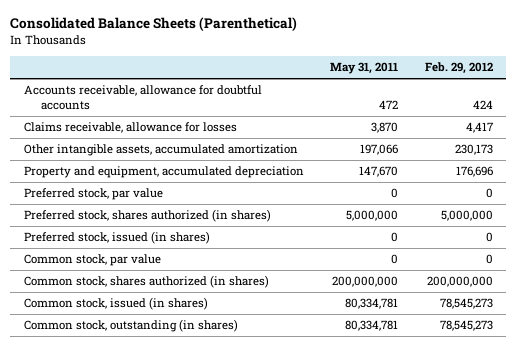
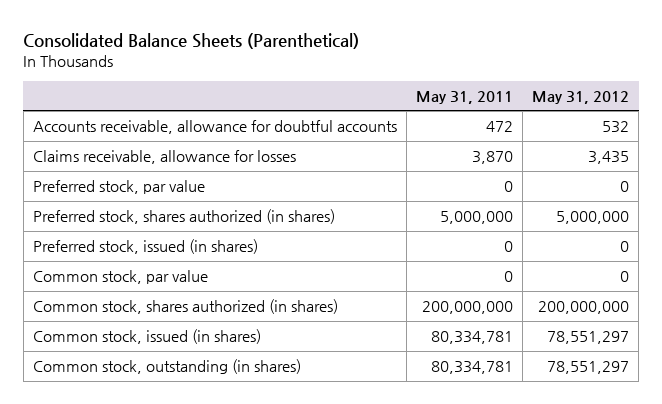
[425,62,494,75] Feb. 29, 2012 -> none
none -> [532,90,630,104] May 31, 2012
[23,144,298,157] Other intangible assets, accumulated amortization -> none
[23,166,304,179] Property and equipment, accumulated depreciation -> none

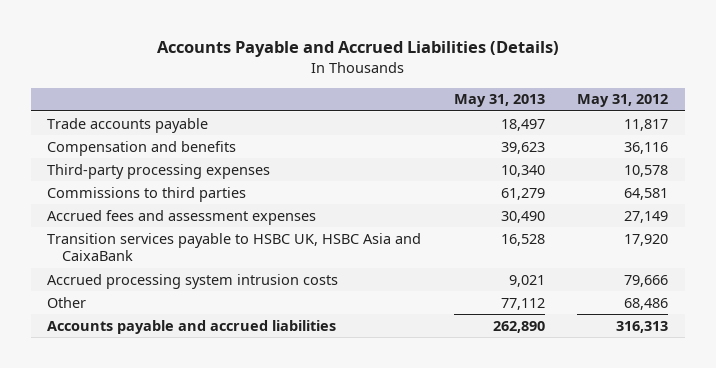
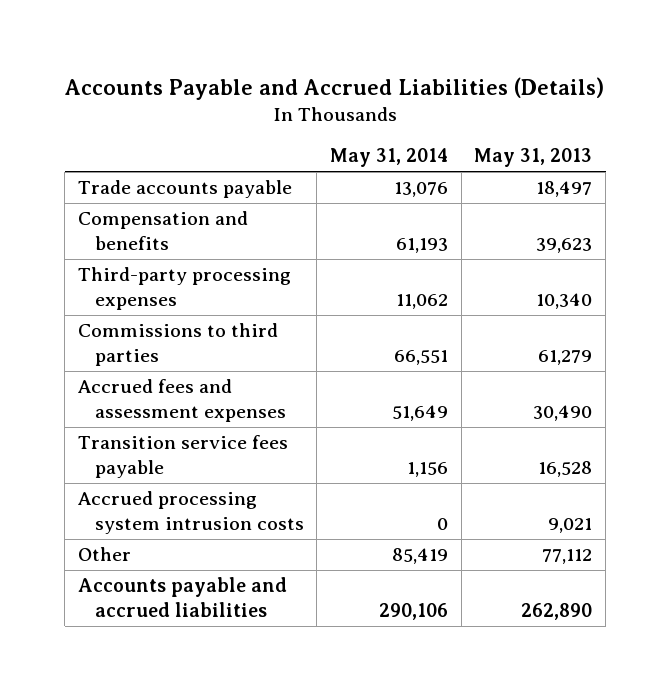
[577,94,669,108] May 31, 2012 -> none
none -> [330,148,449,168] May 31, 2014
[47,232,422,262] Transition services payable to HSBC UK, HSBC Asia and CaixaBank -> [78,435,289,478] Transition service fees payable

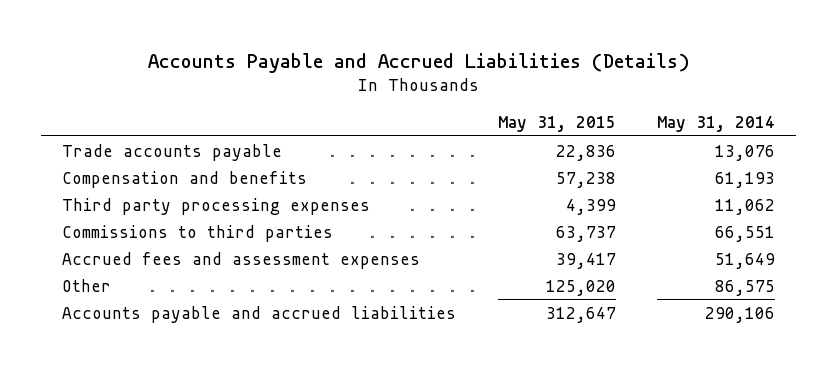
[474,148,593,168] May 31, 2013 -> none
none -> [497,116,616,133] May 31, 2015
[78,267,292,310] Third-party processing expenses -> [62,197,371,215] Third party processing expenses
[78,435,289,478] Transition service fees payable -> none
[78,491,304,534] Accrued processing system intrusion costs -> none
[392,548,449,565] 85,419 -> [715,279,776,296] 86,575

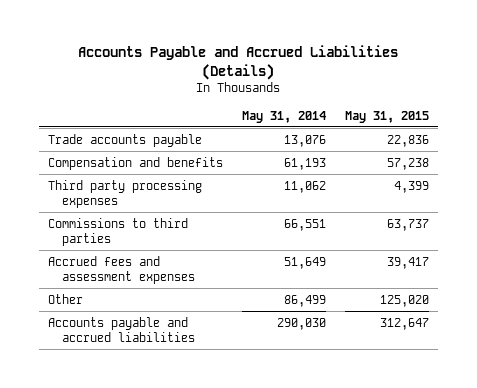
[715,279,776,296] 86,575 -> [283,294,326,307] 86,499
[705,306,776,323] 290,106 -> [276,317,326,330] 290,030

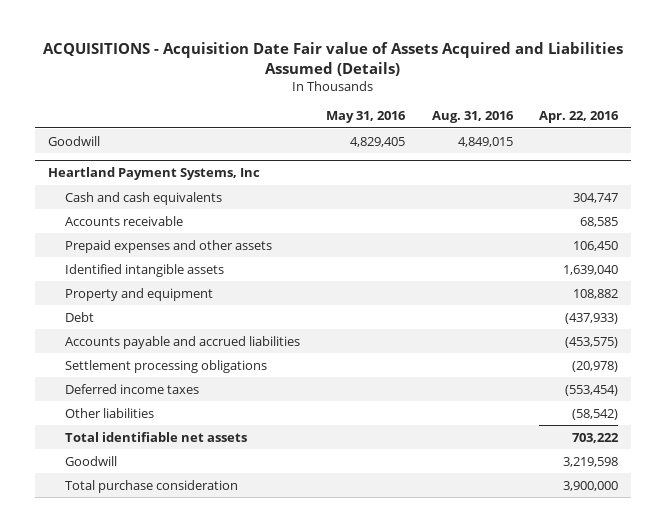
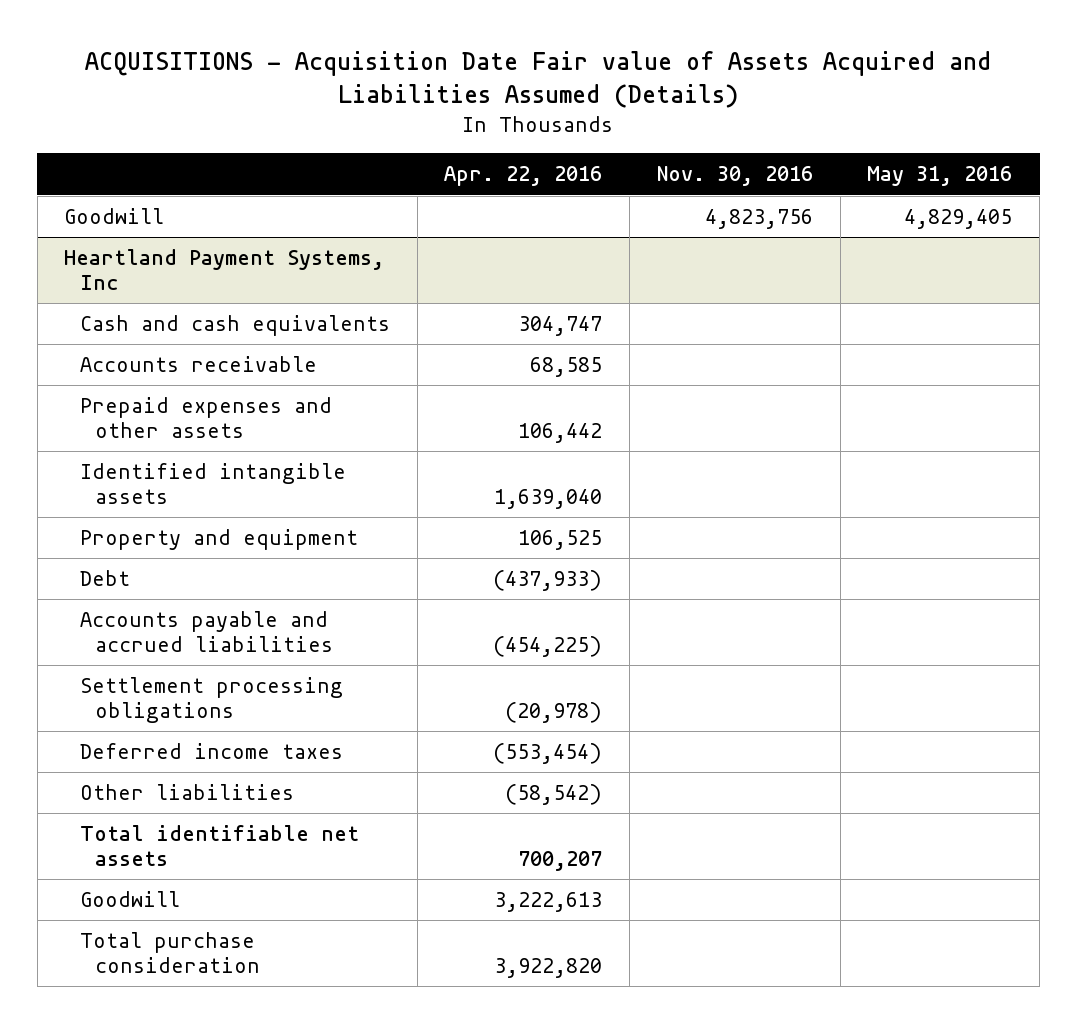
[431,110,514,123] Aug. 31, 2016 -> none
none -> [656,166,813,187] Nov. 30, 2016
[573,240,619,251] 106,450 -> [518,423,603,444] 106,442
[573,288,619,299] 108,882 -> [518,530,603,551] 106,525
[565,336,619,348] (453,575) -> [493,636,603,658] (454,225)
[572,432,620,443] 703,222 -> [518,851,603,872] 700,207
[563,456,619,467] 3,219,598 -> [494,892,603,913] 3,222,613
[563,480,619,491] 3,900,000 -> [494,958,603,979] 3,922,820

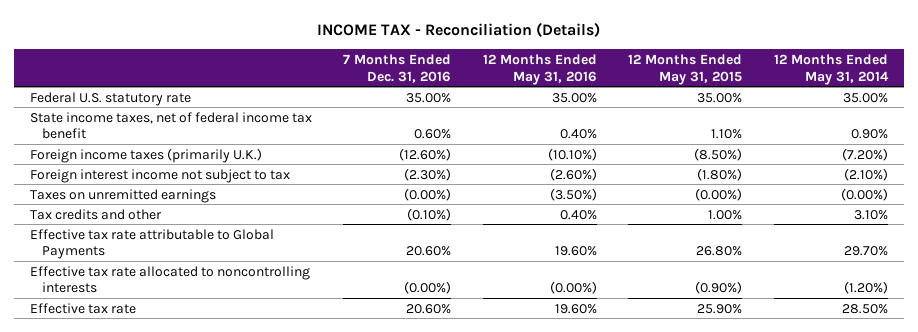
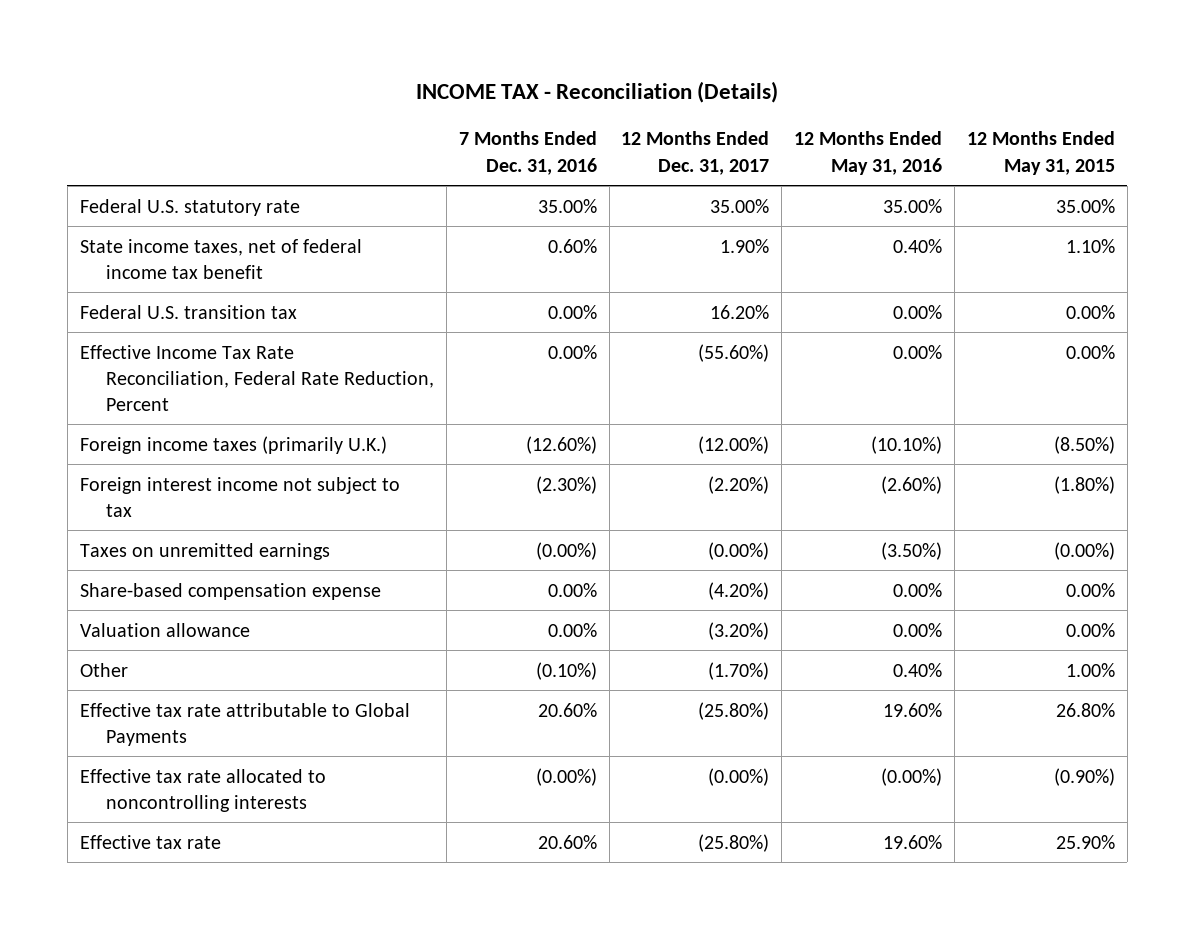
[773,53,889,85] 12 Months Ended May 31, 2014 -> none
none -> [621,131,770,175] 12 Months Ended Dec. 31, 2017
none -> [79,304,297,319] Federal U.S. transition tax
none -> [79,344,435,411] Effective Income Tax Rate Reconciliation, Federal Rate Reduction, Percent
none -> [79,582,381,600] Share-based compensation expense
none -> [79,622,250,637] Valuation allowance
[29,208,162,220] Tax credits and other -> [79,662,128,677] Other

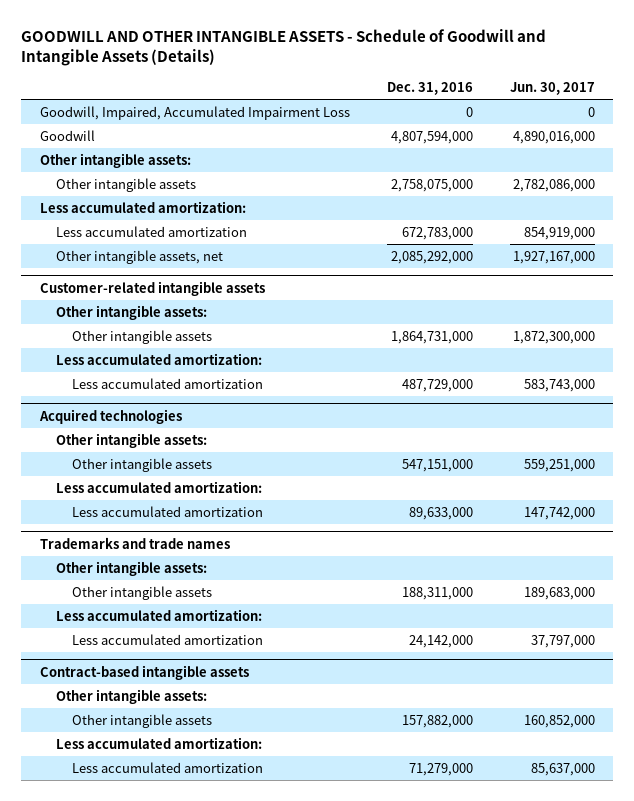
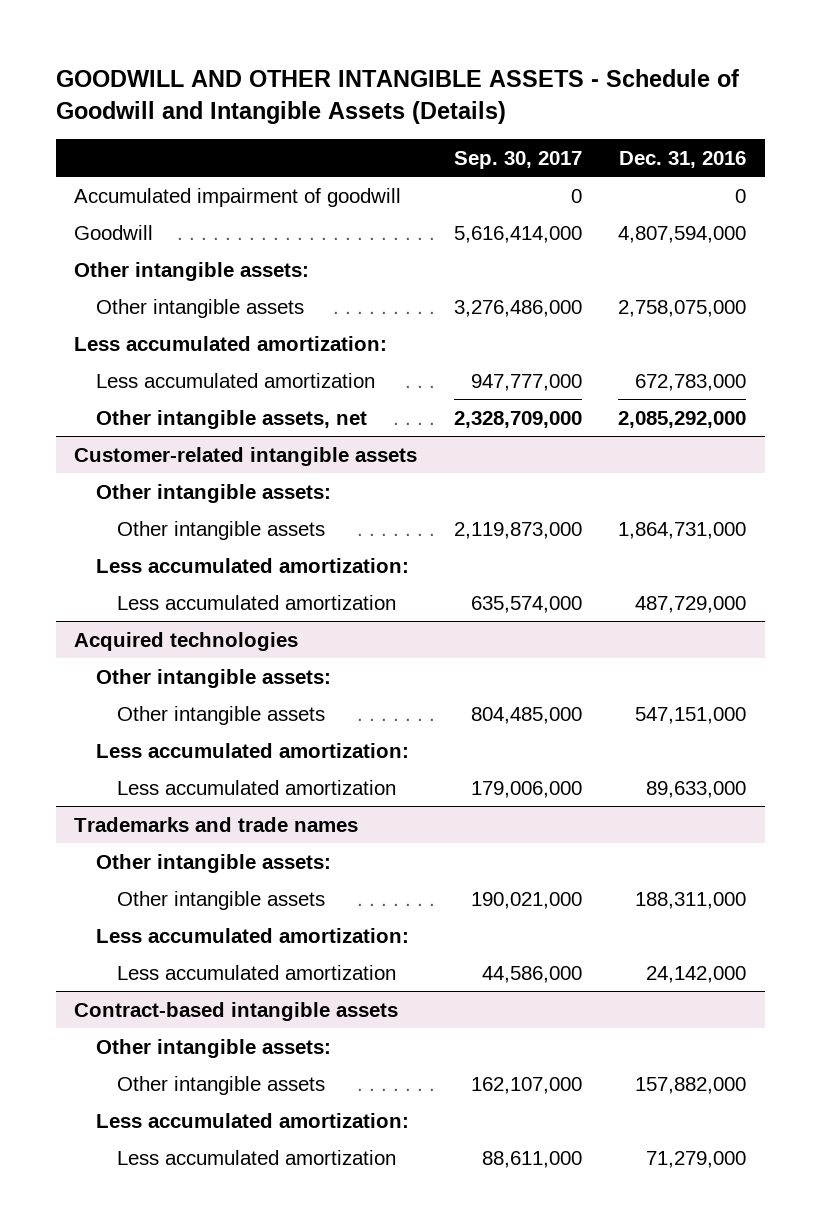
[509,82,595,96] Jun. 30, 2017 -> none
none -> [453,150,582,169] Sep. 30, 2017
[39,105,350,120] Goodwill, Impaired, Accumulated Impairment Loss -> [74,187,402,207] Accumulated impairment of goodwill

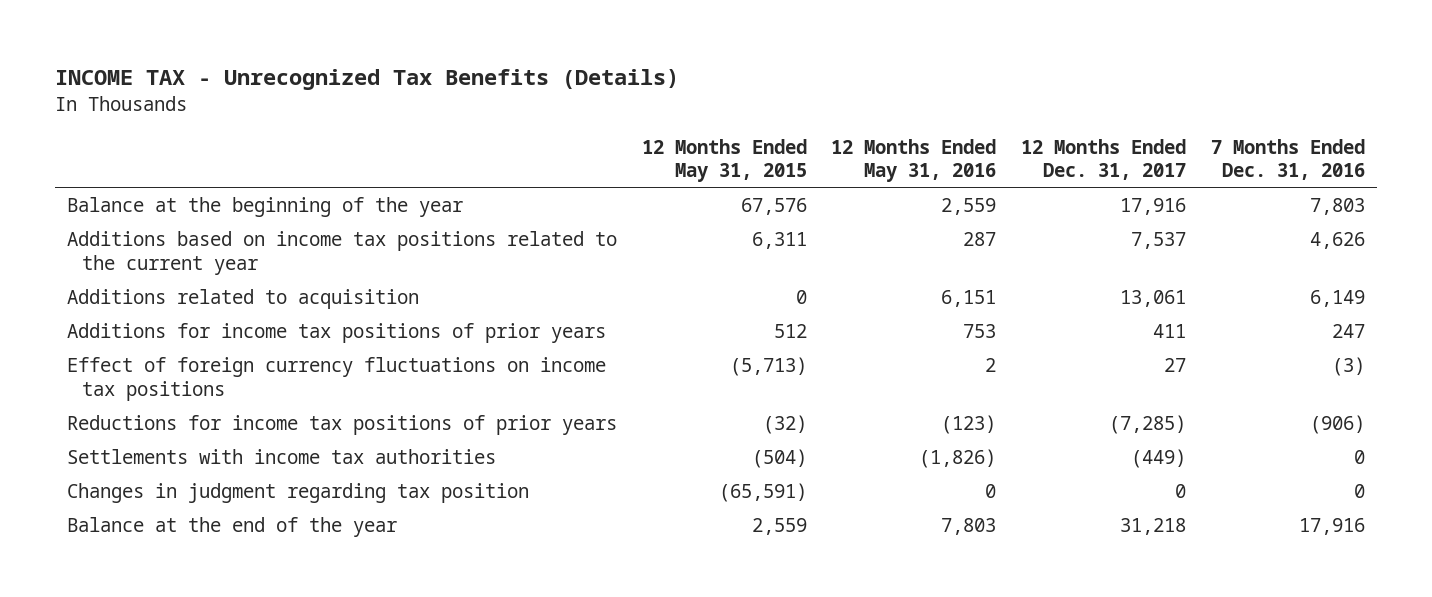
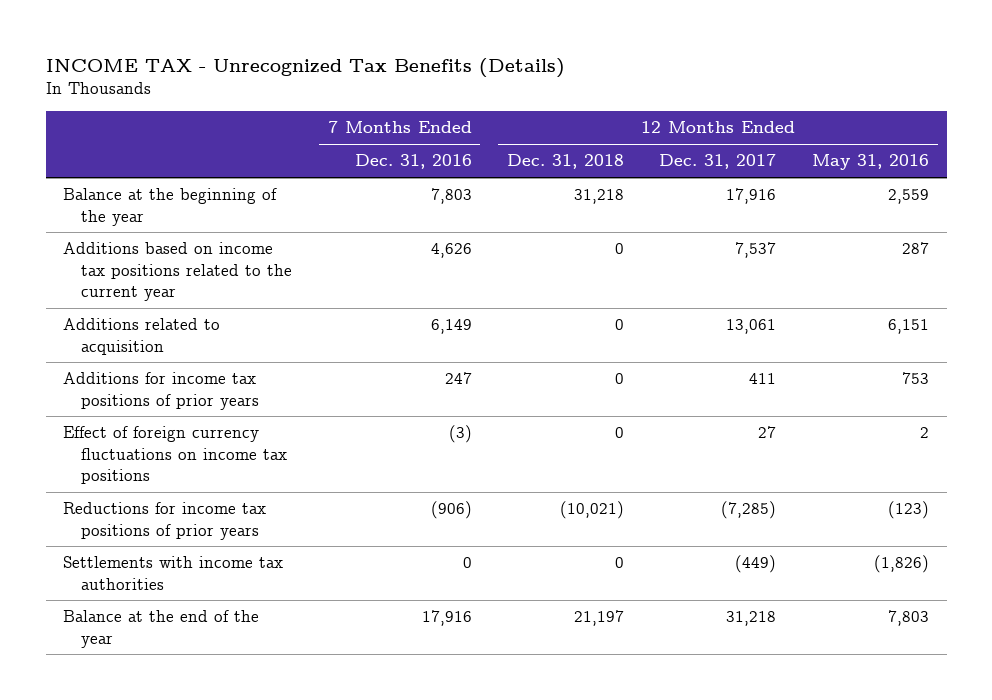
[641,138,807,183] 12 Months Ended May 31, 2015 -> none
none -> [507,154,625,170] Dec. 31, 2018
[67,482,530,503] Changes in judgment regarding tax position -> none

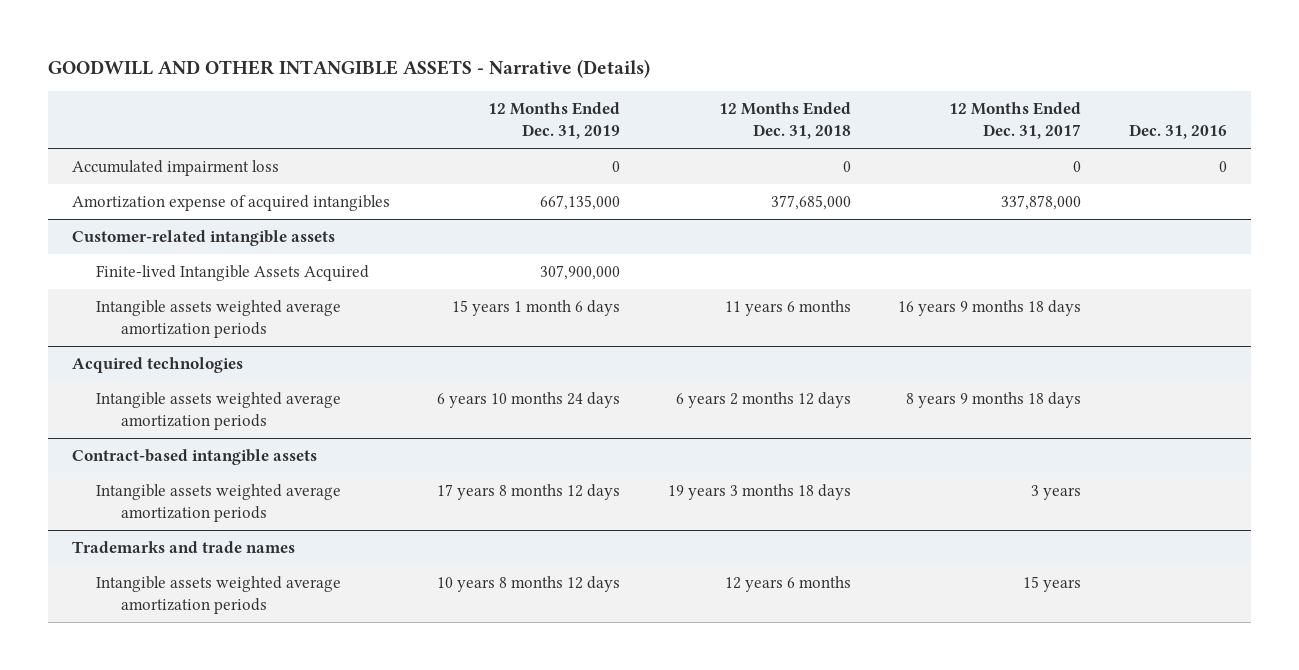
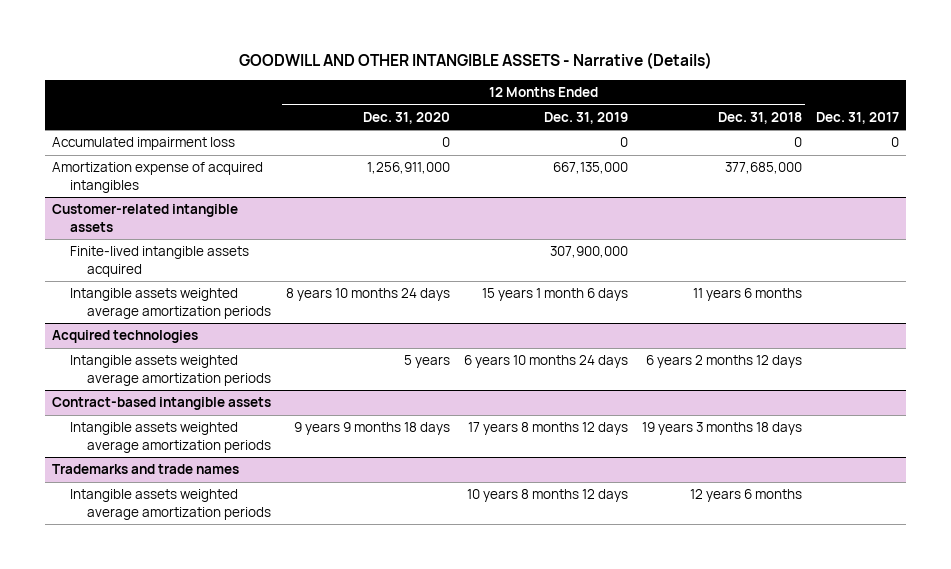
[949,102,1082,140] 12 Months Ended Dec. 31, 2017 -> none
[1129,124,1228,140] Dec. 31, 2016 -> none
none -> [362,111,450,124] Dec. 31, 2020
none -> [815,111,899,124] Dec. 31, 2017
[96,265,370,282] Finite-lived Intangible Assets Acquired -> [69,246,249,277] Finite-lived intangible assets acquired

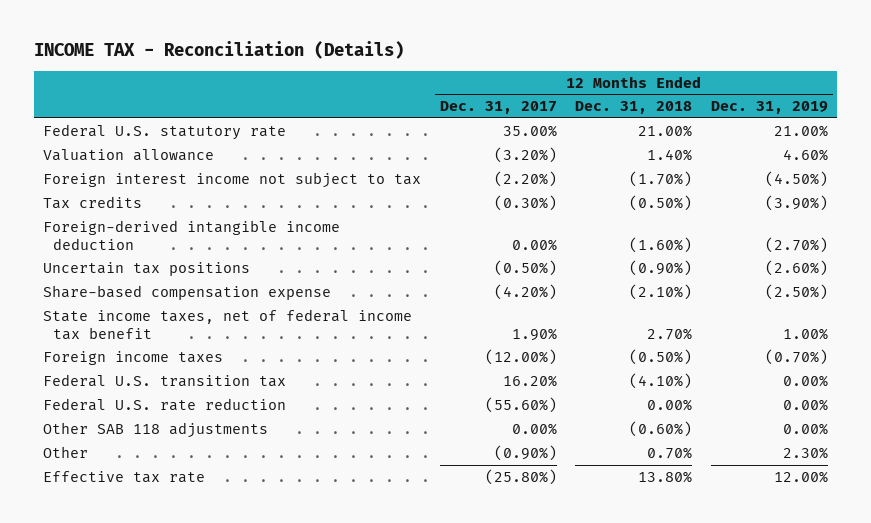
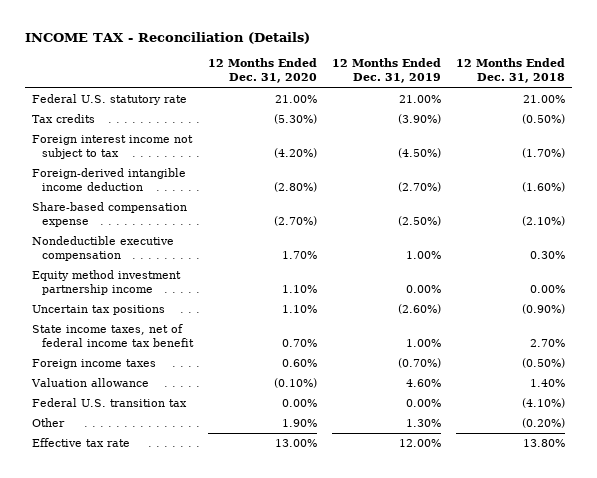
[439,101,557,115] Dec. 31, 2017 -> none
none -> [207,58,317,84] 12 Months Ended Dec. 31, 2020
[42,171,421,188] Foreign interest income not subject to tax -> [32,135,194,160] Foreign interest income not subject to tax
none -> [32,236,175,262] Nondeductible executive compensation
none -> [32,270,182,296] Equity method investment partnership income
[42,261,250,276] Uncertain tax positions -> [32,305,166,316] Uncertain tax positions
[42,148,214,161] Valuation allowance -> [31,378,150,388] Valuation allowance
[42,397,286,411] Federal U.S. rate reduction -> none
[42,421,268,438] Other SAB 118 adjustments -> none
[647,446,693,459] 0.70% -> [521,418,565,429] (0.20%)
[782,446,828,459] 2.30% -> [405,419,441,428] 1.30%

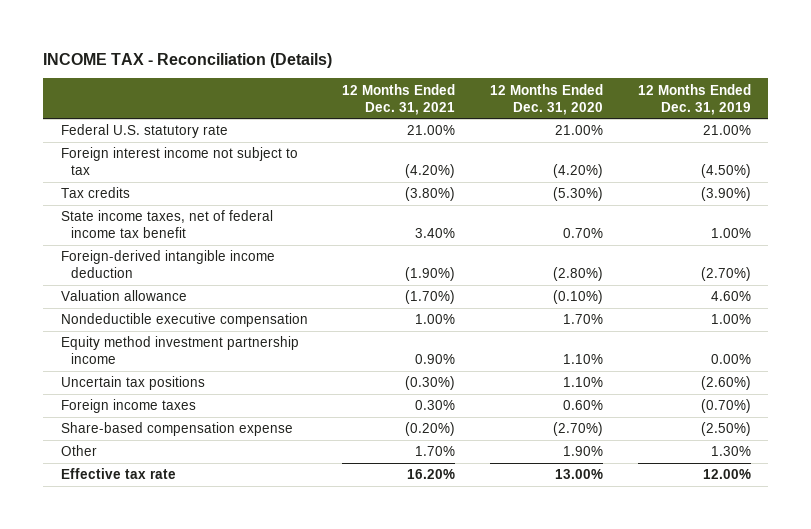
[455,58,565,84] 12 Months Ended Dec. 31, 2018 -> none
none -> [342,83,456,115] 12 Months Ended Dec. 31, 2021
[32,114,96,124] Tax credits -> [60,187,130,199] Tax credits
[32,324,194,348] State income taxes, net of federal income tax benefit -> [60,210,273,239] State income taxes, net of federal income tax benefit
[31,378,150,388] Valuation allowance -> [60,290,187,302] Valuation allowance
[32,398,188,408] Federal U.S. transition tax -> none
[32,202,188,228] Share-based compensation expense -> [60,422,293,437] Share-based compensation expense

